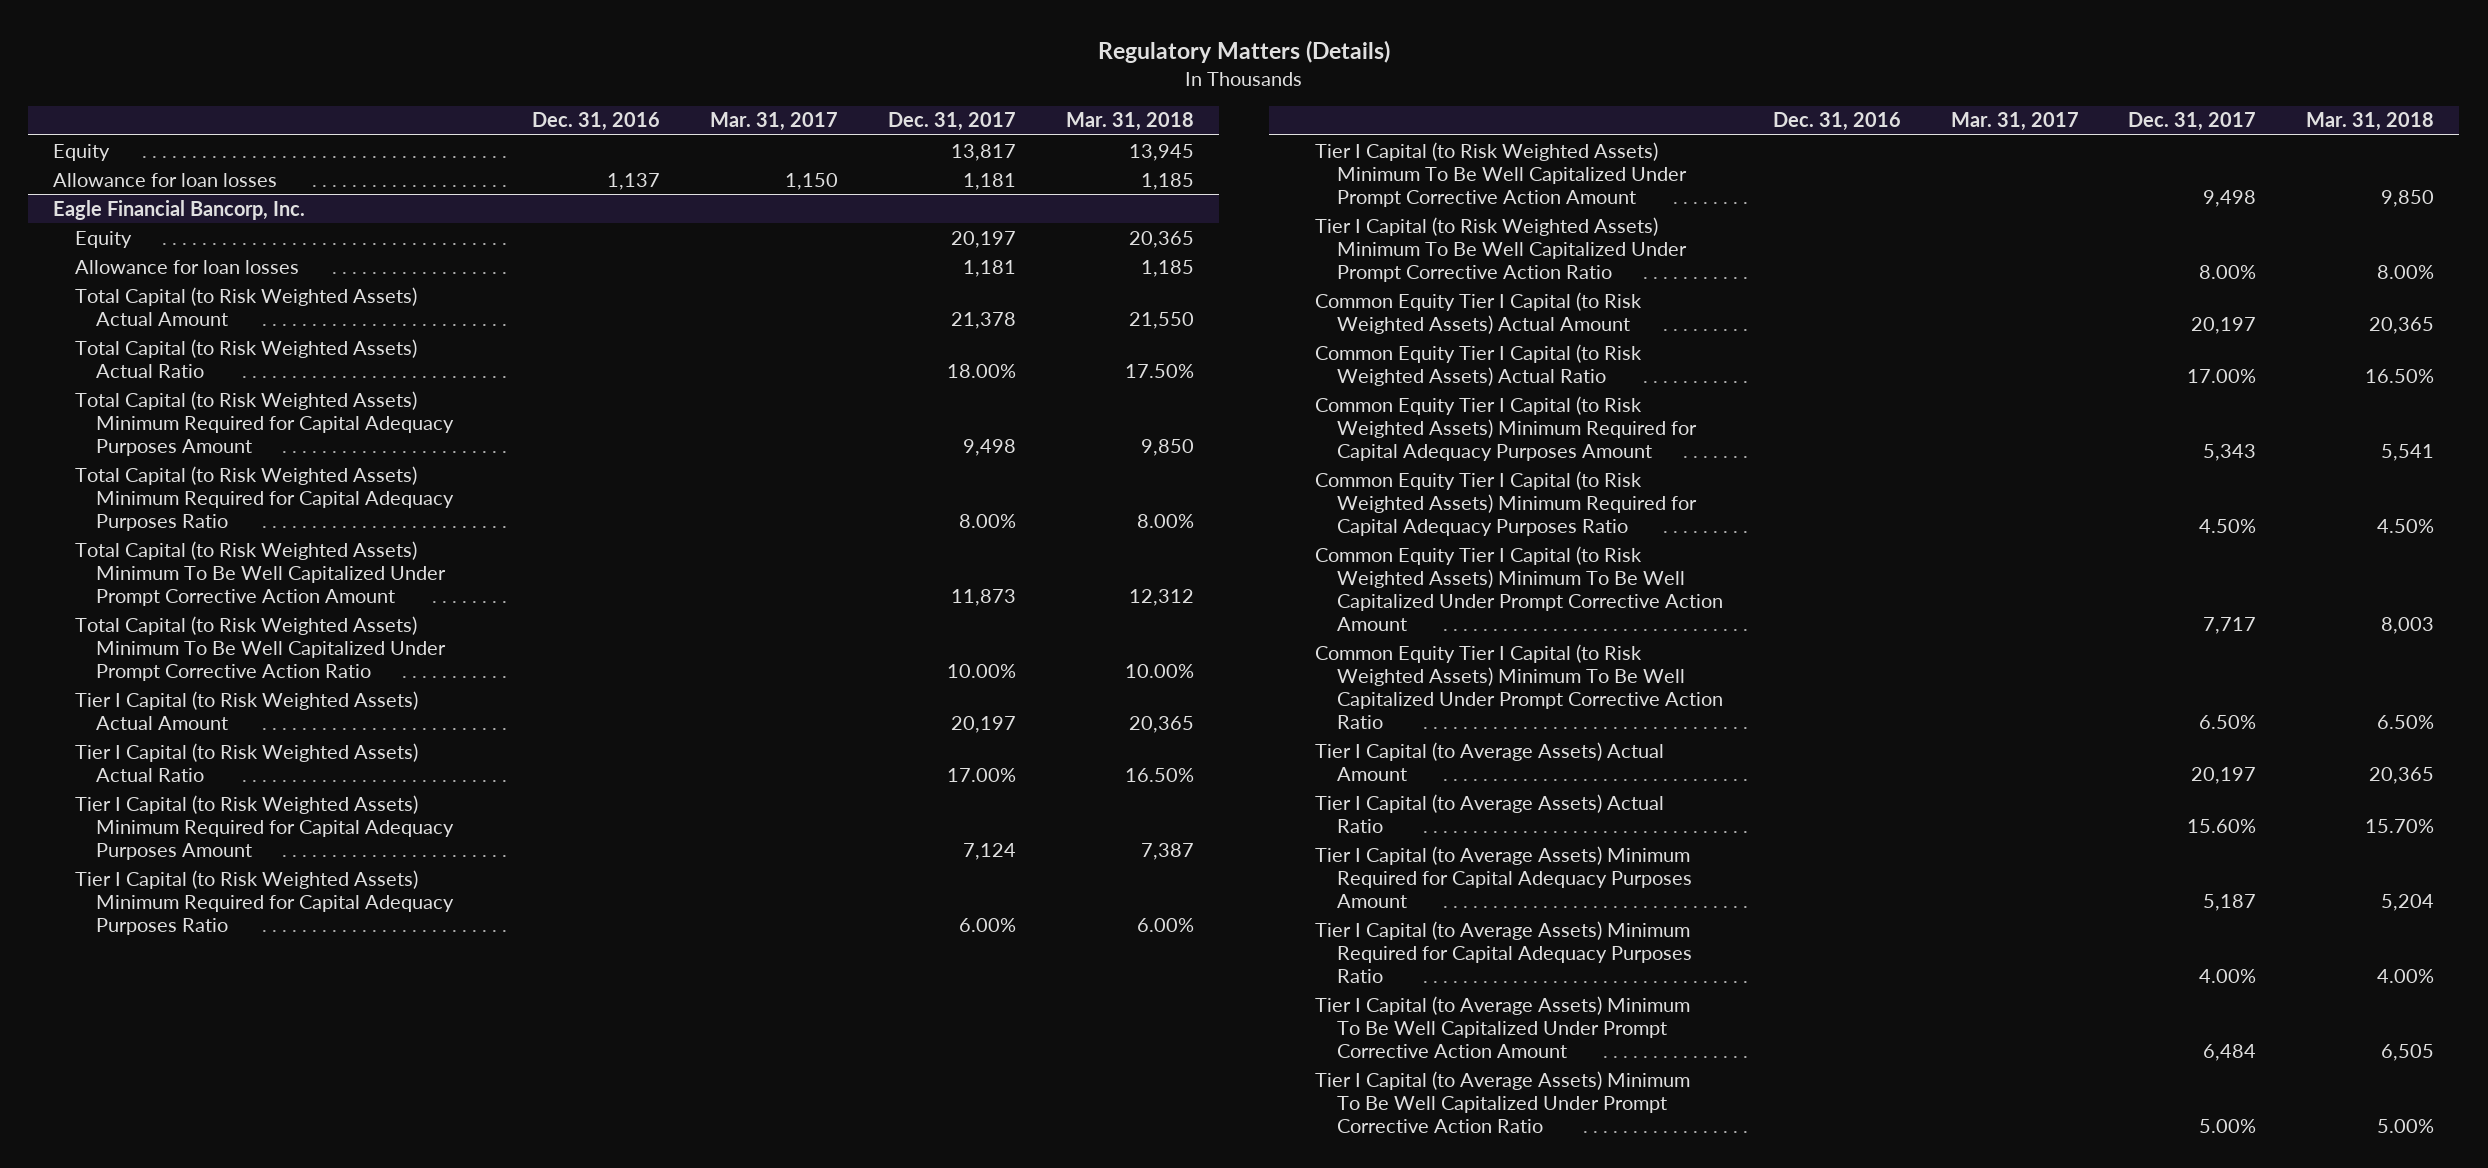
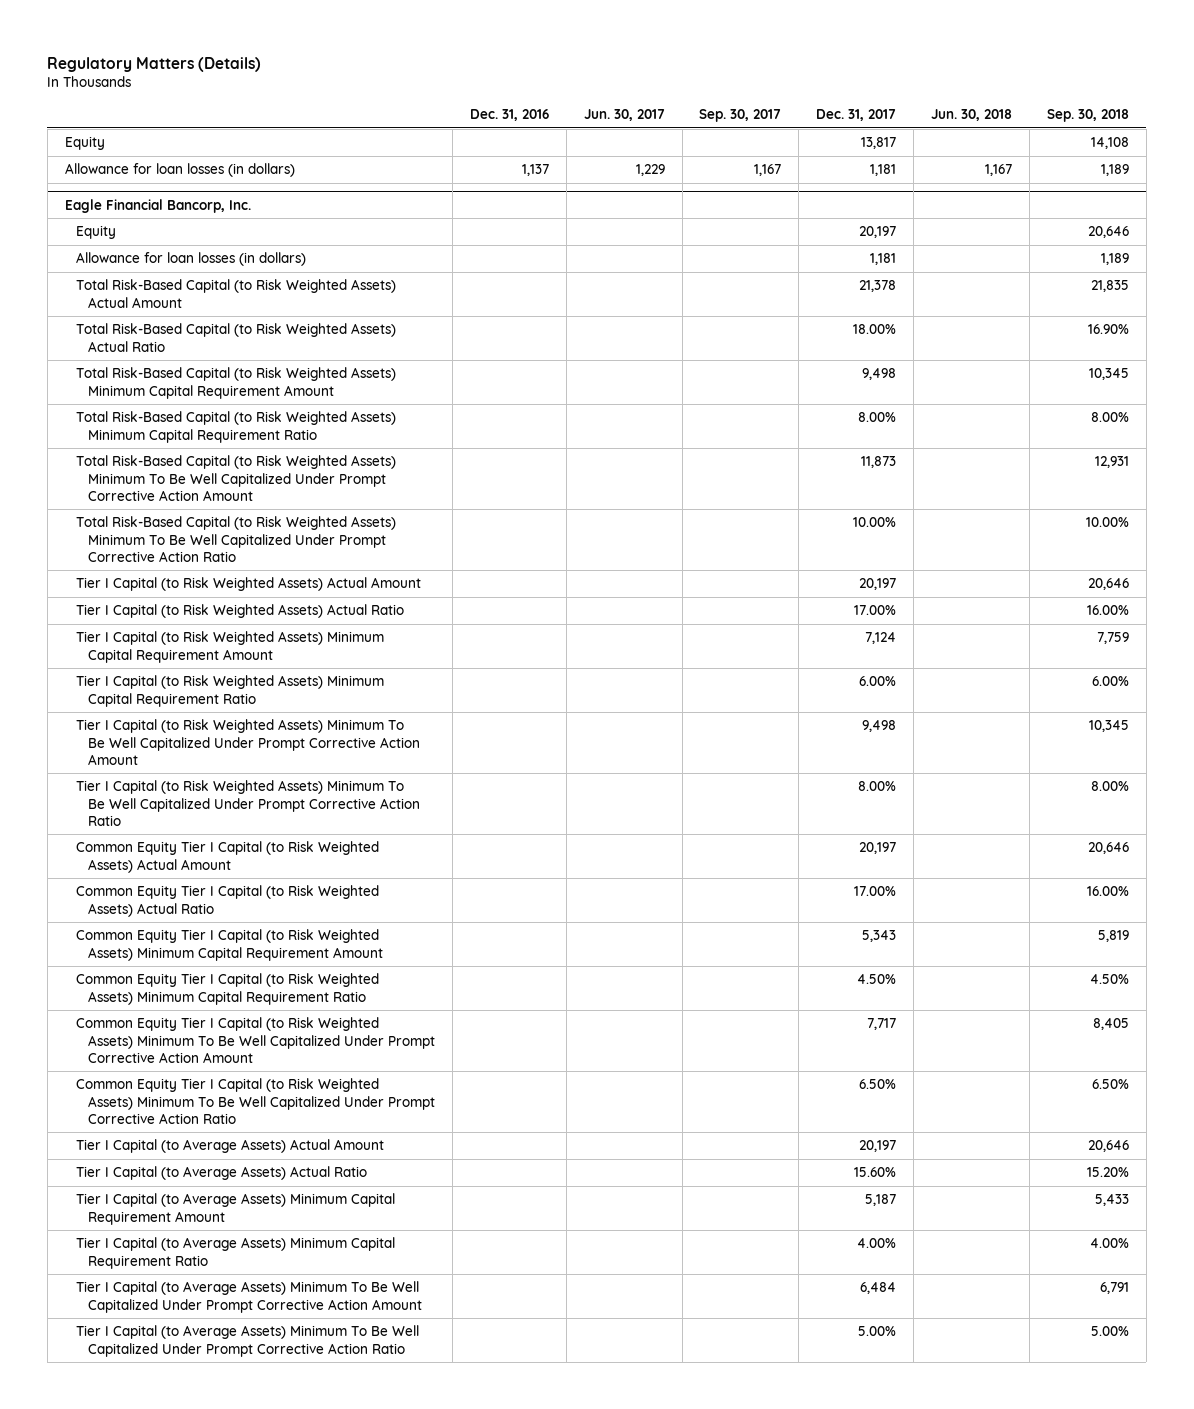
[710,112,839,132] Mar. 31, 2017 -> none
[1066,112,1195,132] Mar. 31, 2018 -> none
none -> [583,109,665,122] Jun. 30, 2017
none -> [699,109,782,123] Sep. 30, 2017
none -> [931,109,1013,122] Jun. 30, 2018
none -> [1047,109,1130,123] Sep. 30, 2018
[53,172,278,187] Allowance for loan losses -> [64,163,295,178] Allowance for loan losses (in dollars)
[74,259,299,274] Allowance for loan losses -> [76,252,307,267] Allowance for loan losses (in dollars)
[74,286,417,326] Total Capital (to Risk Weighted Assets) Actual Amount -> [76,279,397,308] Total Risk-Based Capital (to Risk Weighted Assets) Actual Amount
[74,338,417,378] Total Capital (to Risk Weighted Assets) Actual Ratio -> [76,323,397,352] Total Risk-Based Capital (to Risk Weighted Assets) Actual Ratio
[74,390,455,456] Total Capital (to Risk Weighted Assets) Minimum Required for Capital Adequacy Purposes Amount -> [76,367,397,399] Total Risk-Based Capital (to Risk Weighted Assets) Minimum Capital Requirement Amount
[74,465,455,531] Total Capital (to Risk Weighted Assets) Minimum Required for Capital Adequacy Purposes Ratio -> [76,411,397,443] Total Risk-Based Capital (to Risk Weighted Assets) Minimum Capital Requirement Ratio
[74,540,447,606] Total Capital (to Risk Weighted Assets) Minimum To Be Well Capitalized Under Prompt Corrective Action Amount -> [76,455,397,501] Total Risk-Based Capital (to Risk Weighted Assets) Minimum To Be Well Capitalized Under Prompt Corrective Action Amount
[74,615,447,681] Total Capital (to Risk Weighted Assets) Minimum To Be Well Capitalized Under Prompt Corrective Action Ratio -> [76,516,397,562] Total Risk-Based Capital (to Risk Weighted Assets) Minimum To Be Well Capitalized Under Prompt Corrective Action Ratio
[74,794,455,860] Tier I Capital (to Risk Weighted Assets) Minimum Required for Capital Adequacy Purposes Amount -> [76,631,385,663] Tier I Capital (to Risk Weighted Assets) Minimum Capital Requirement Amount
[74,869,455,935] Tier I Capital (to Risk Weighted Assets) Minimum Required for Capital Adequacy Purposes Ratio -> [76,675,385,707] Tier I Capital (to Risk Weighted Assets) Minimum Capital Requirement Ratio
[1315,395,1697,461] Common Equity Tier I Capital (to Risk Weighted Assets) Minimum Required for Capital Adequacy Purposes Amount -> [76,929,383,961] Common Equity Tier I Capital (to Risk Weighted Assets) Minimum Capital Requirement Amount
[1315,470,1697,536] Common Equity Tier I Capital (to Risk Weighted Assets) Minimum Required for Capital Adequacy Purposes Ratio -> [76,973,380,1005] Common Equity Tier I Capital (to Risk Weighted Assets) Minimum Capital Requirement Ratio
[1315,845,1692,908] Tier I Capital (to Average Assets) Minimum Required for Capital Adequacy Purposes Amount -> [76,1193,396,1225] Tier I Capital (to Average Assets) Minimum Capital Requirement Amount
[1315,920,1692,983] Tier I Capital (to Average Assets) Minimum Required for Capital Adequacy Purposes Ratio -> [76,1237,396,1269] Tier I Capital (to Average Assets) Minimum Capital Requirement Ratio

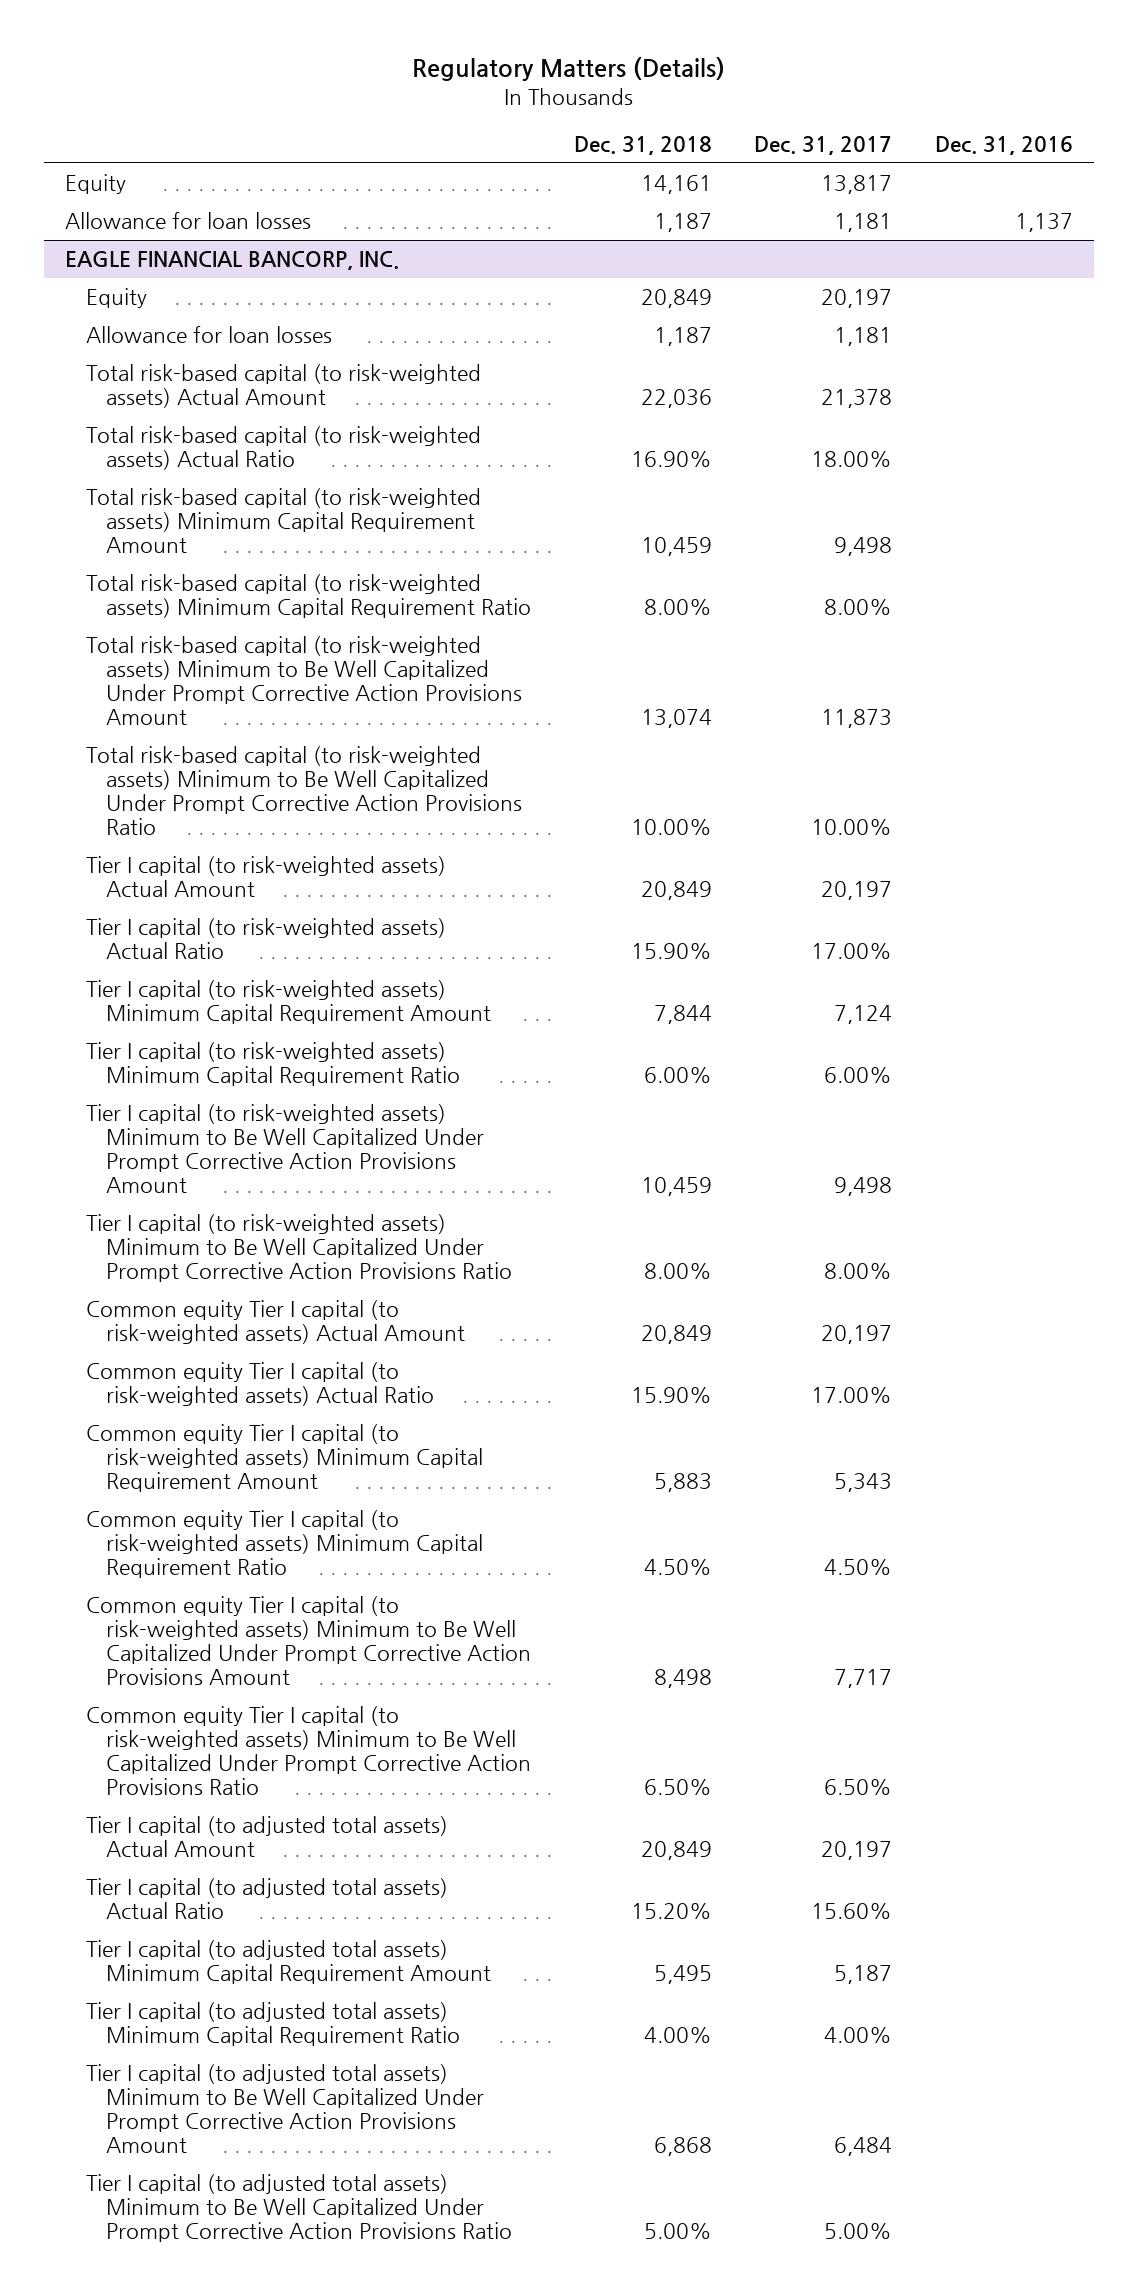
[583,109,665,122] Jun. 30, 2017 -> none
[699,109,782,123] Sep. 30, 2017 -> none
[931,109,1013,122] Jun. 30, 2018 -> none
[1047,109,1130,123] Sep. 30, 2018 -> none
none -> [573,135,712,155] Dec. 31, 2018
[64,163,295,178] Allowance for loan losses (in dollars) -> [65,212,312,230] Allowance for loan losses
[64,198,251,213] Eagle Financial Bancorp, Inc. -> [65,251,400,271] EAGLE FINANCIAL BANCORP, INC.
[76,252,307,267] Allowance for loan losses (in dollars) -> [85,326,332,344] Allowance for loan losses
[76,279,397,308] Total Risk-Based Capital (to Risk Weighted Assets) Actual Amount -> [85,364,481,409] Total risk-based capital (to risk-weighted assets) Actual Amount
[76,323,397,352] Total Risk-Based Capital (to Risk Weighted Assets) Actual Ratio -> [85,426,481,471] Total risk-based capital (to risk-weighted assets) Actual Ratio
[76,367,397,399] Total Risk-Based Capital (to Risk Weighted Assets) Minimum Capital Requirement Amount -> [85,488,481,553] Total risk-based capital (to risk-weighted assets) Minimum Capital Requirement Amount
[76,411,397,443] Total Risk-Based Capital (to Risk Weighted Assets) Minimum Capital Requirement Ratio -> [85,574,532,619] Total risk-based capital (to risk-weighted assets) Minimum Capital Requirement Ratio
[76,455,397,501] Total Risk-Based Capital (to Risk Weighted Assets) Minimum To Be Well Capitalized Under Prompt Corrective Action Amount -> [85,636,523,725] Total risk-based capital (to risk-weighted assets) Minimum to Be Well Capitalized Under Prompt Corrective Action Provisions Amount
[76,516,397,562] Total Risk-Based Capital (to Risk Weighted Assets) Minimum To Be Well Capitalized Under Prompt Corrective Action Ratio -> [85,746,523,835] Total risk-based capital (to risk-weighted assets) Minimum to Be Well Capitalized Under Prompt Corrective Action Provisions Ratio
[76,577,422,592] Tier I Capital (to Risk Weighted Assets) Actual Amount -> [85,856,446,898] Tier I capital (to risk-weighted assets) Actual Amount
[76,604,405,619] Tier I Capital (to Risk Weighted Assets) Actual Ratio -> [85,918,446,960] Tier I capital (to risk-weighted assets) Actual Ratio
[76,631,385,663] Tier I Capital (to Risk Weighted Assets) Minimum Capital Requirement Amount -> [85,980,492,1025] Tier I capital (to risk-weighted assets) Minimum Capital Requirement Amount
[76,675,385,707] Tier I Capital (to Risk Weighted Assets) Minimum Capital Requirement Ratio -> [85,1042,461,1087] Tier I capital (to risk-weighted assets) Minimum Capital Requirement Ratio
[76,719,420,765] Tier I Capital (to Risk Weighted Assets) Minimum To Be Well Capitalized Under Prompt Corrective Action Amount -> [85,1104,485,1193] Tier I capital (to risk-weighted assets) Minimum to Be Well Capitalized Under Prompt Corrective Action Provisions Amount
[76,780,420,826] Tier I Capital (to Risk Weighted Assets) Minimum To Be Well Capitalized Under Prompt Corrective Action Ratio -> [85,1214,513,1282] Tier I capital (to risk-weighted assets) Minimum to Be Well Capitalized Under Prompt Corrective Action Provisions Ratio
[76,841,380,873] Common Equity Tier I Capital (to Risk Weighted Assets) Actual Amount -> [85,1300,466,1345] Common equity Tier I capital (to risk-weighted assets) Actual Amount
[76,885,380,917] Common Equity Tier I Capital (to Risk Weighted Assets) Actual Ratio -> [85,1362,435,1407] Common equity Tier I capital (to risk-weighted assets) Actual Ratio
[76,929,383,961] Common Equity Tier I Capital (to Risk Weighted Assets) Minimum Capital Requirement Amount -> [85,1424,484,1492] Common equity Tier I capital (to risk-weighted assets) Minimum Capital Requirement Amount
[76,973,380,1005] Common Equity Tier I Capital (to Risk Weighted Assets) Minimum Capital Requirement Ratio -> [85,1510,484,1578] Common equity Tier I capital (to risk-weighted assets) Minimum Capital Requirement Ratio
[76,1017,435,1063] Common Equity Tier I Capital (to Risk Weighted Assets) Minimum To Be Well Capitalized Under Prompt Corrective Action Amount -> [85,1596,532,1685] Common equity Tier I capital (to risk-weighted assets) Minimum to Be Well Capitalized Under Prompt Corrective Action Provisions Amount
[76,1078,435,1124] Common Equity Tier I Capital (to Risk Weighted Assets) Minimum To Be Well Capitalized Under Prompt Corrective Action Ratio -> [85,1706,532,1795] Common equity Tier I capital (to risk-weighted assets) Minimum to Be Well Capitalized Under Prompt Corrective Action Provisions Ratio
[76,1139,385,1154] Tier I Capital (to Average Assets) Actual Amount -> [85,1816,448,1858] Tier I capital (to adjusted total assets) Actual Amount
[76,1166,368,1181] Tier I Capital (to Average Assets) Actual Ratio -> [85,1878,448,1920] Tier I capital (to adjusted total assets) Actual Ratio
[76,1193,396,1225] Tier I Capital (to Average Assets) Minimum Capital Requirement Amount -> [85,1940,492,1985] Tier I capital (to adjusted total assets) Minimum Capital Requirement Amount
[76,1237,396,1269] Tier I Capital (to Average Assets) Minimum Capital Requirement Ratio -> [85,2002,461,2047] Tier I capital (to adjusted total assets) Minimum Capital Requirement Ratio
[76,1281,422,1313] Tier I Capital (to Average Assets) Minimum To Be Well Capitalized Under Prompt Corrective Action Amount -> [85,2064,485,2153] Tier I capital (to adjusted total assets) Minimum to Be Well Capitalized Under Prompt Corrective Action Provisions Amount
[76,1325,420,1357] Tier I Capital (to Average Assets) Minimum To Be Well Capitalized Under Prompt Corrective Action Ratio -> [85,2174,513,2242] Tier I capital (to adjusted total assets) Minimum to Be Well Capitalized Under Prompt Corrective Action Provisions Ratio

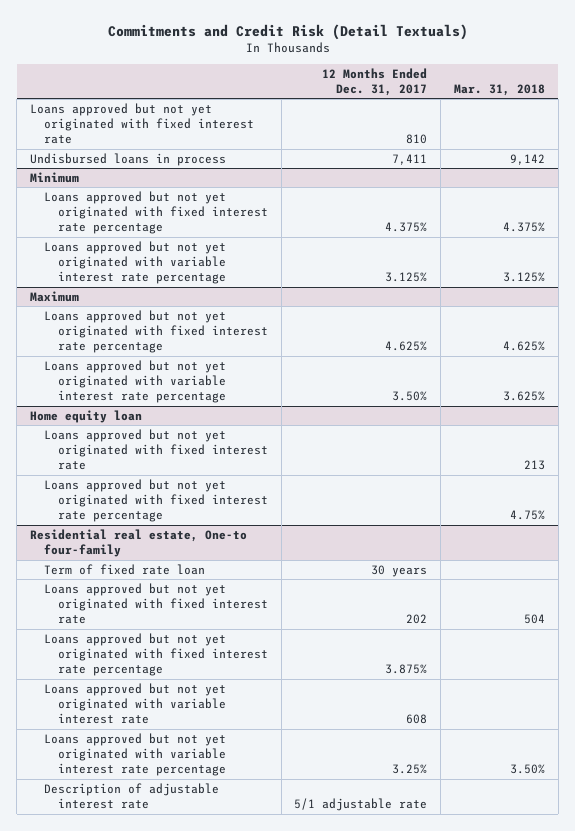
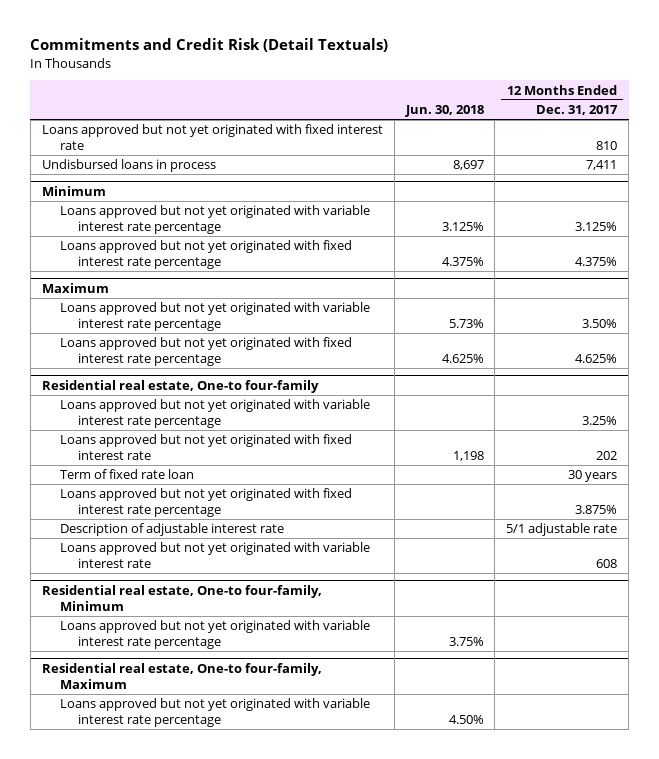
[453,83,545,96] Mar. 31, 2018 -> none
none -> [404,105,484,118] Jun. 30, 2018
[43,190,268,235] Loans approved but not yet originated with fixed interest rate percentage -> [59,240,352,269] Loans approved but not yet originated with fixed interest rate percentage
[30,409,143,423] Home equity loan -> none
[43,428,268,471] Loans approved but not yet originated with fixed interest rate -> none
[43,478,268,523] Loans approved but not yet originated with fixed interest rate percentage -> none
[43,309,268,354] Loans approved but not yet originated with fixed interest rate percentage -> [59,337,352,366] Loans approved but not yet originated with fixed interest rate percentage
[43,732,226,777] Loans approved but not yet originated with variable interest rate percentage -> [59,399,370,428] Loans approved but not yet originated with variable interest rate percentage
[43,563,205,575] Term of fixed rate loan -> [59,469,194,480] Term of fixed rate loan
[43,682,226,725] Loans approved but not yet originated with variable interest rate -> [59,542,370,568] Loans approved but not yet originated with variable interest rate
none -> [41,585,322,611] Residential real estate, One-to four-family, Minimum
none -> [59,620,370,649] Loans approved but not yet originated with variable interest rate percentage
none -> [41,663,322,689] Residential real estate, One-to four-family, Maximum
none -> [59,698,370,727] Loans approved but not yet originated with variable interest rate percentage

